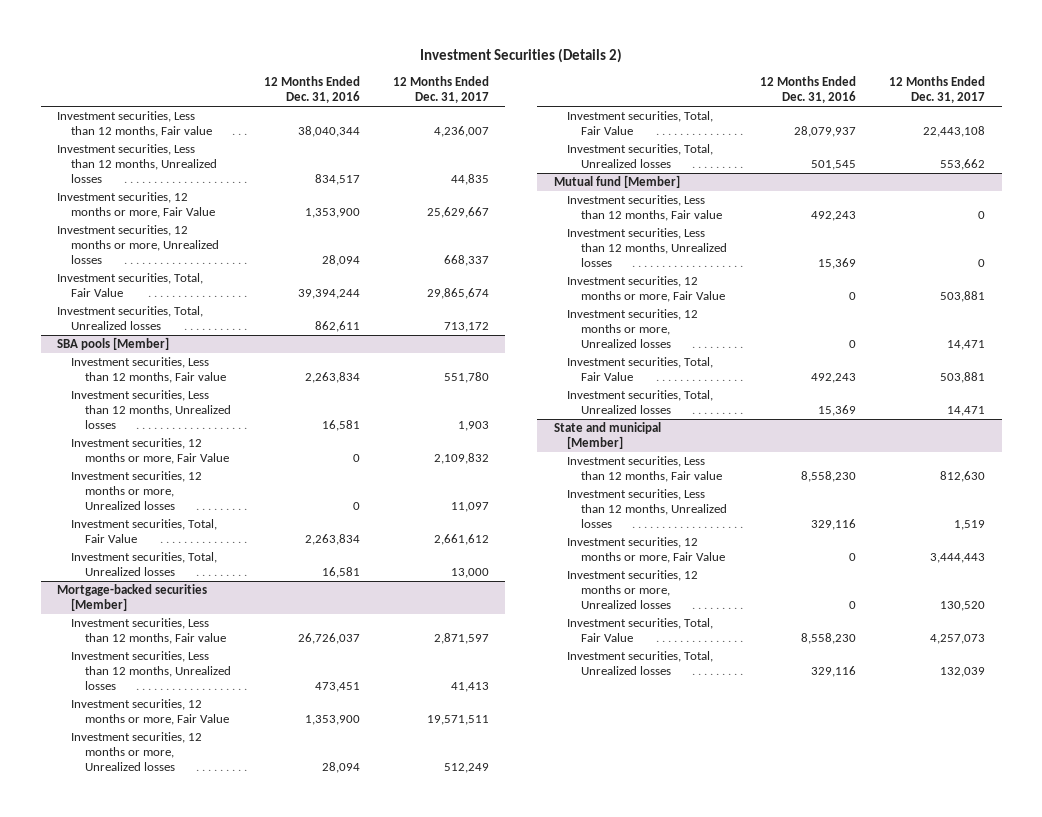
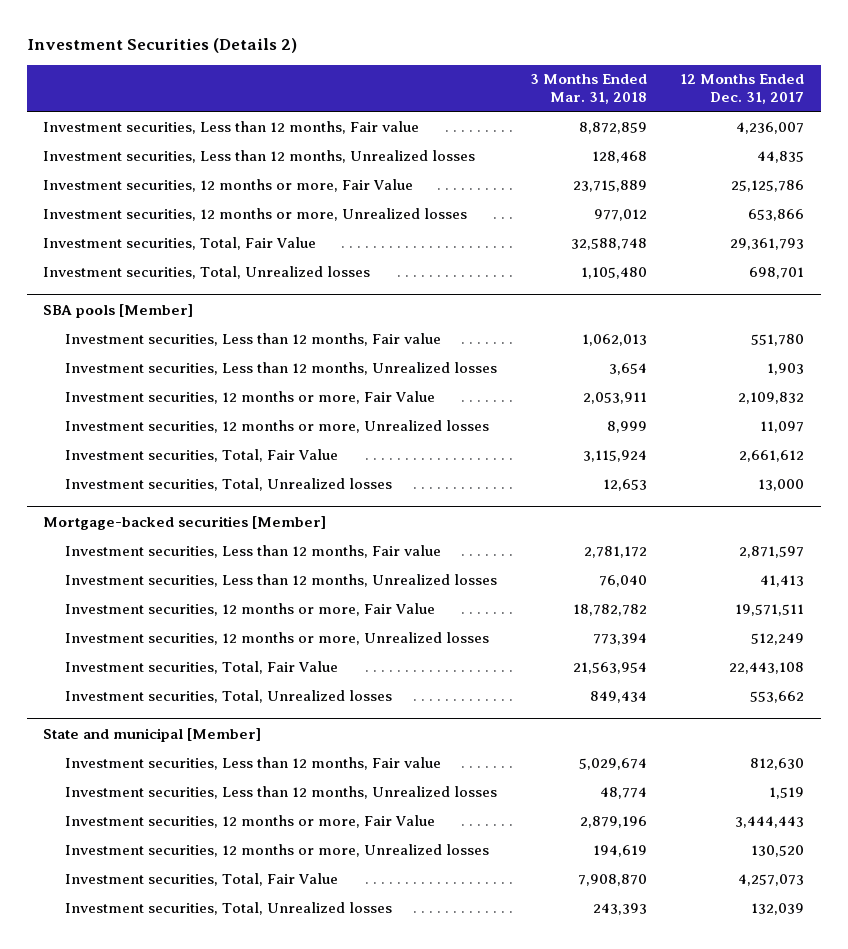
[263,76,360,103] 12 Months Ended Dec. 31, 2016 -> none
none -> [530,74,648,104] 3 Months Ended Mar. 31, 2018
[426,206,489,218] 25,629,667 -> [731,179,805,192] 25,125,786
[443,254,489,266] 668,337 -> [748,208,805,221] 653,866
[426,287,489,299] 29,865,674 -> [730,237,805,250] 29,361,793
[443,321,489,332] 713,172 -> [749,266,805,279] 698,701
[553,175,680,189] Mutual fund [Member] -> none
[567,195,722,221] Investment securities, Less than 12 months, Fair value -> none
[567,228,727,267] Investment securities, Less than 12 months, Unrealized losses -> none
[567,276,725,302] Investment securities, 12 months or more, Fair Value -> none
[567,309,699,348] Investment securities, 12 months or more, Unrealized losses -> none
[567,357,714,381] Investment securities, Total, Fair Value -> none
[567,390,714,414] Investment securities, Total, Unrealized losses -> none

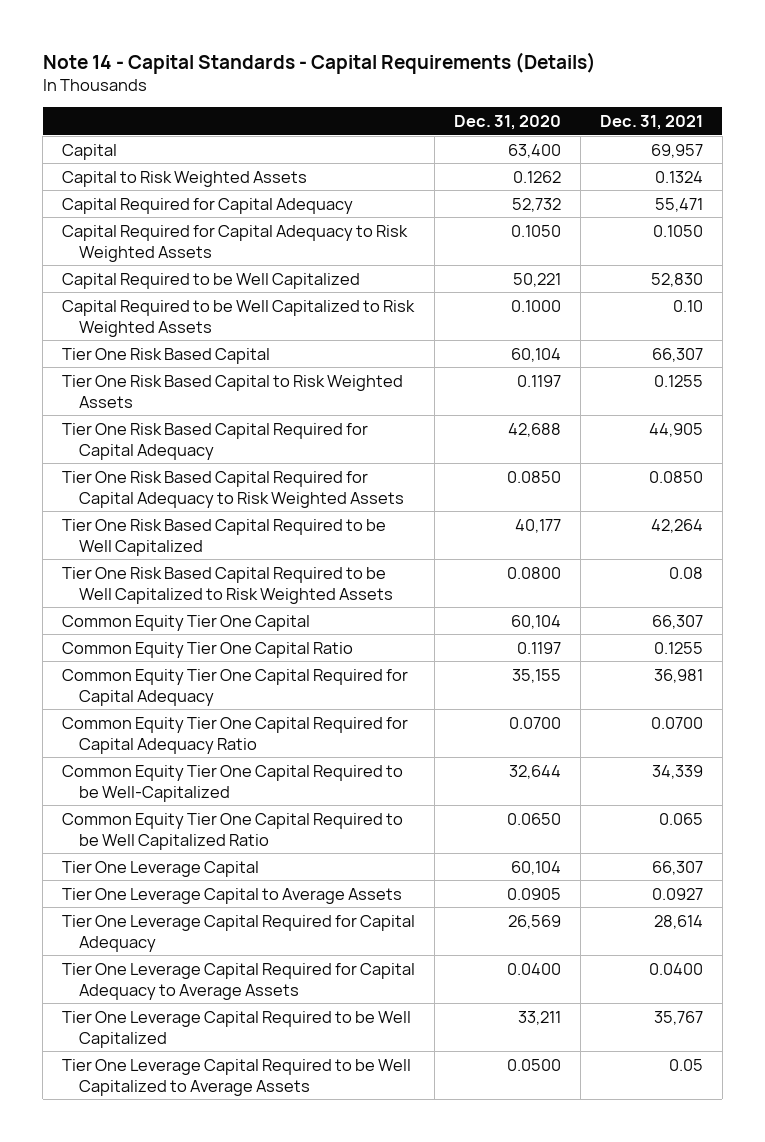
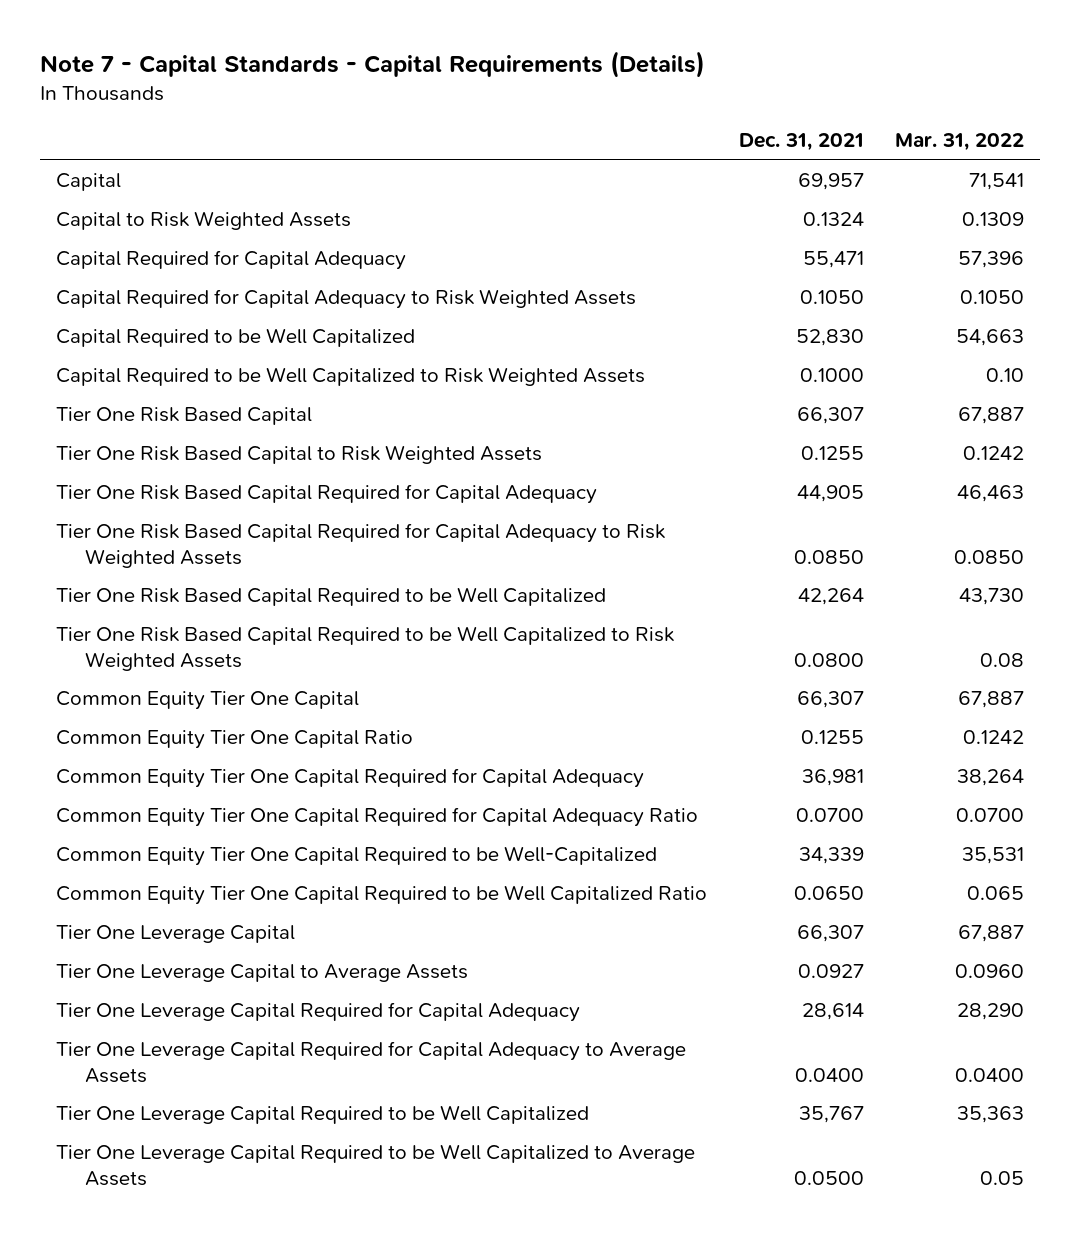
[42,51,596,74] Note 14 - Capital Standards - Capital Requirements (Details) -> [39,51,705,79] Note 7 - Capital Standards - Capital Requirements (Details)
[453,114,561,130] Dec. 31, 2020 -> none
none -> [895,133,1025,152] Mar. 31, 2022
[672,299,703,312] 0.10 -> [799,368,864,383] 0.1000
[668,566,703,579] 0.08 -> [793,652,864,667] 0.0800
[658,812,703,825] 0.065 -> [793,886,864,901] 0.0650
[668,1058,703,1071] 0.05 -> [793,1170,864,1185] 0.0500

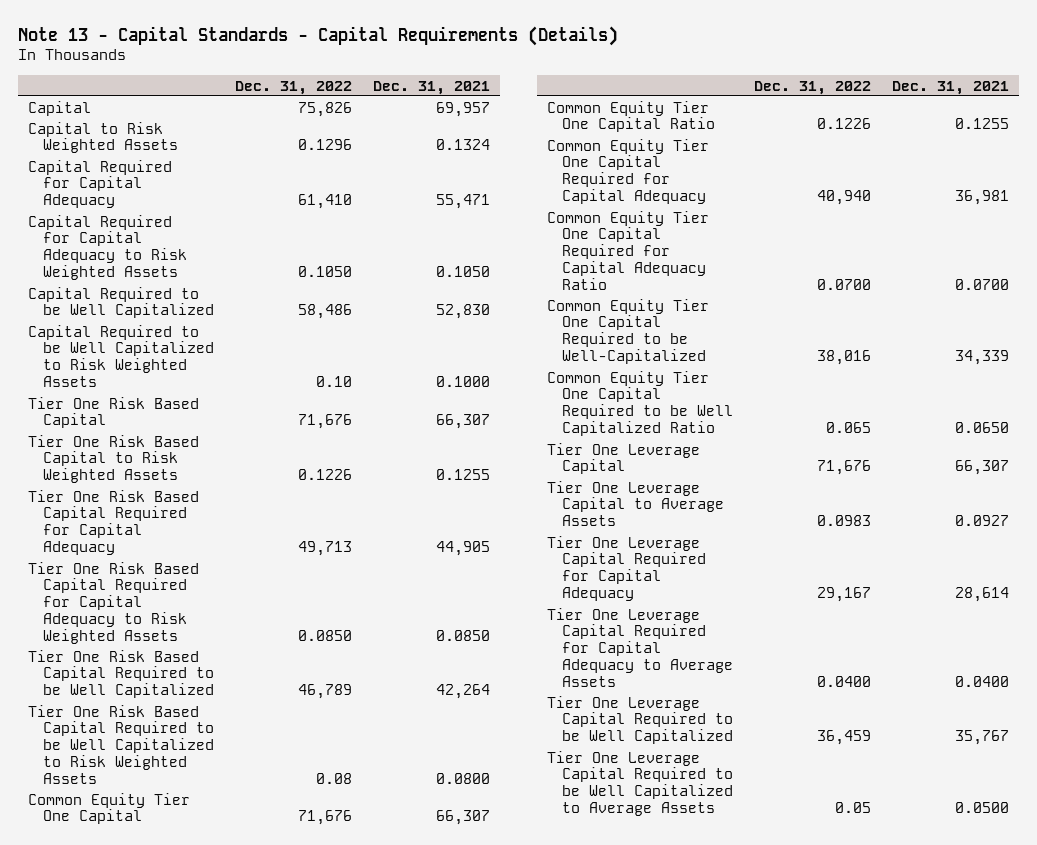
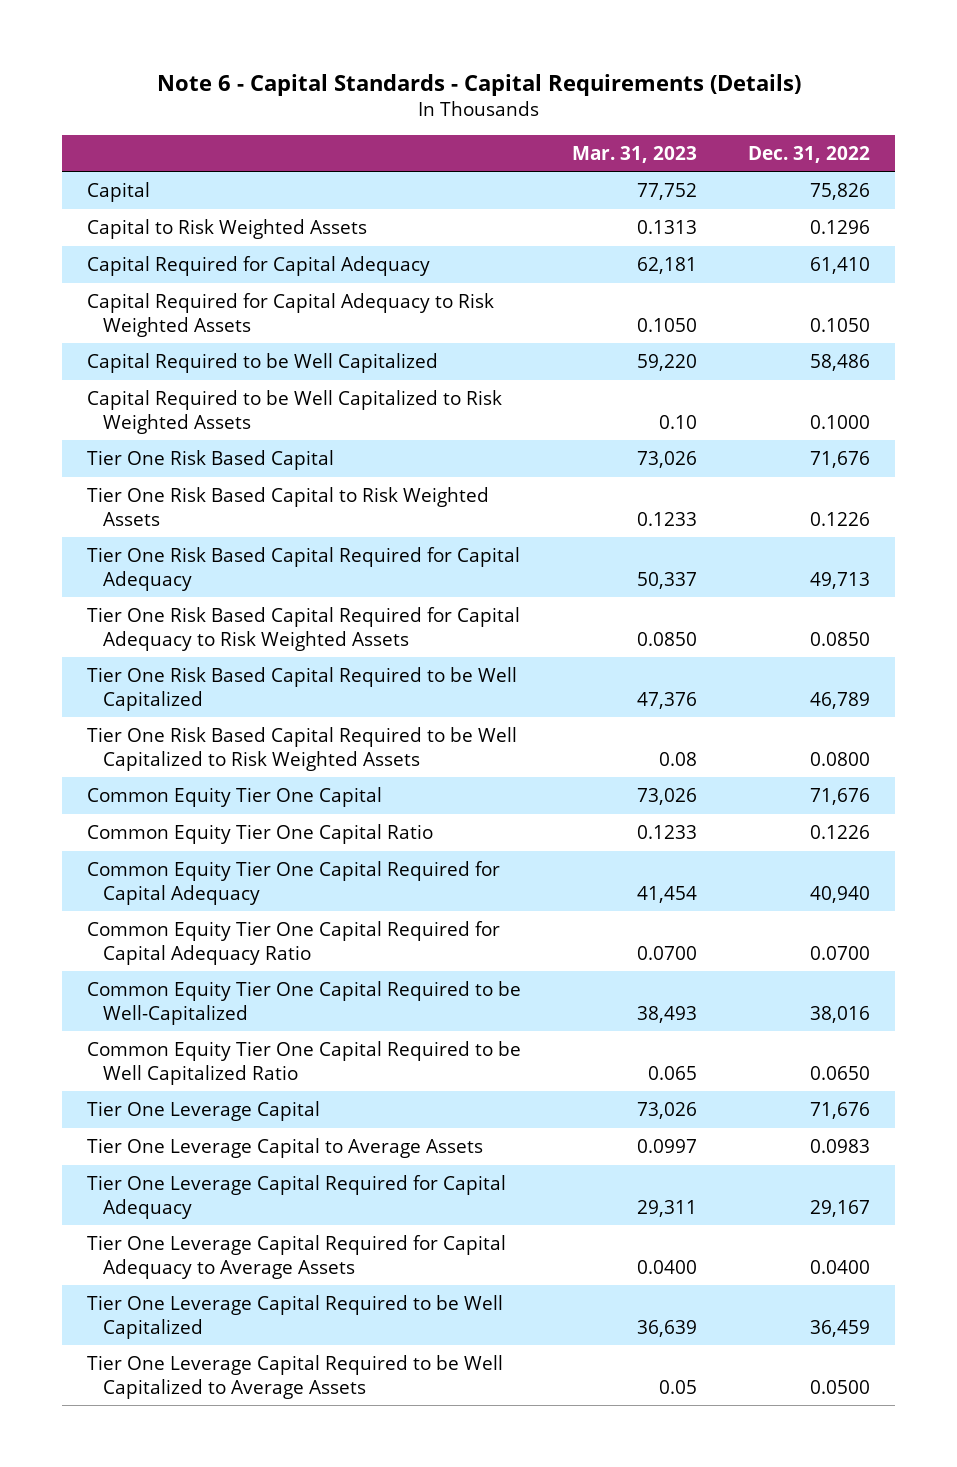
[17,25,618,46] Note 13 - Capital Standards - Capital Requirements (Details) -> [156,73,801,96] Note 6 - Capital Standards - Capital Requirements (Details)
[372,80,490,95] Dec. 31, 2021 -> none
none -> [572,145,698,163] Mar. 31, 2023
[315,376,352,388] 0.10 -> [809,414,870,429] 0.1000
[315,773,352,785] 0.08 -> [809,751,870,766] 0.0800
[825,422,871,434] 0.065 -> [809,1065,870,1080] 0.0650
[834,802,871,814] 0.05 -> [809,1379,870,1394] 0.0500

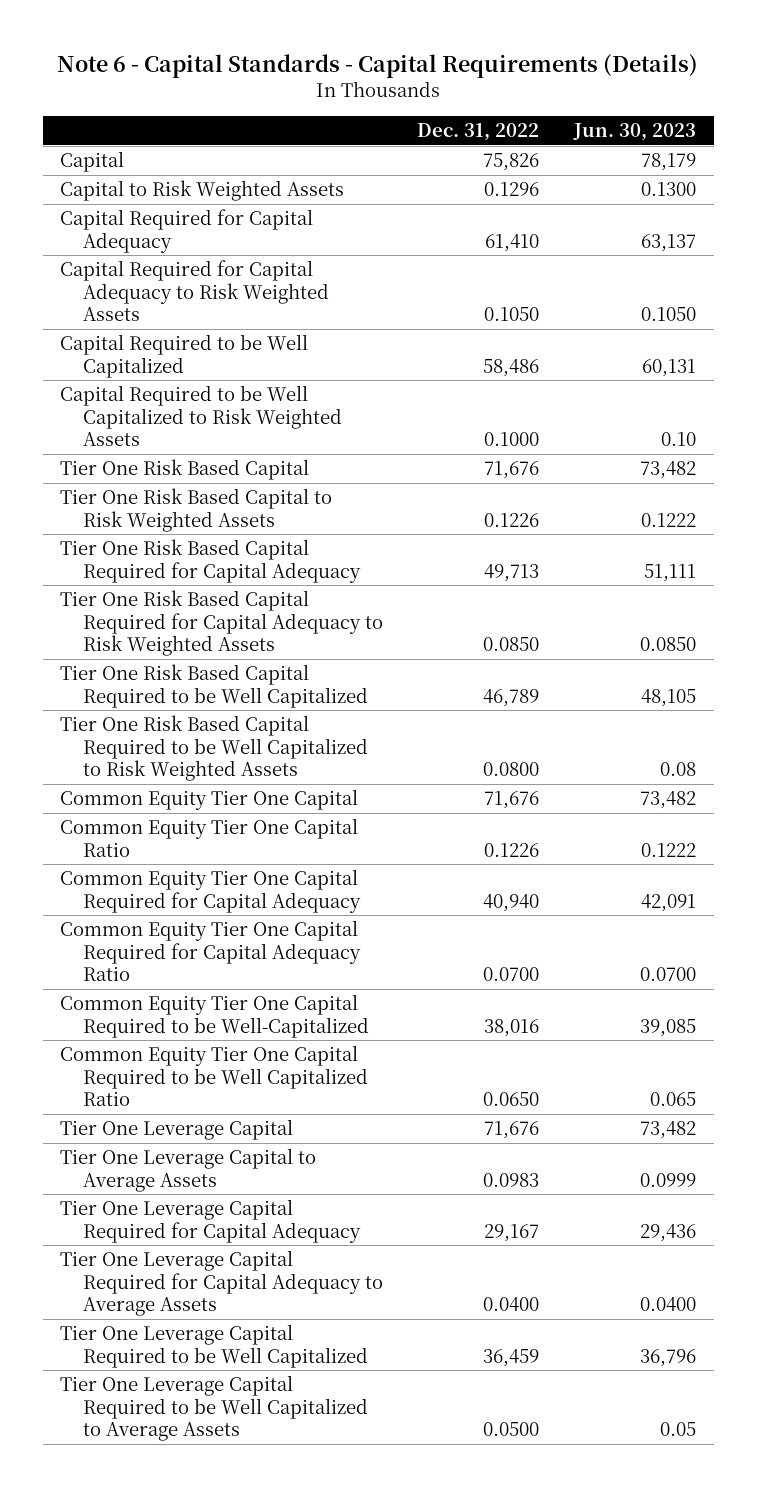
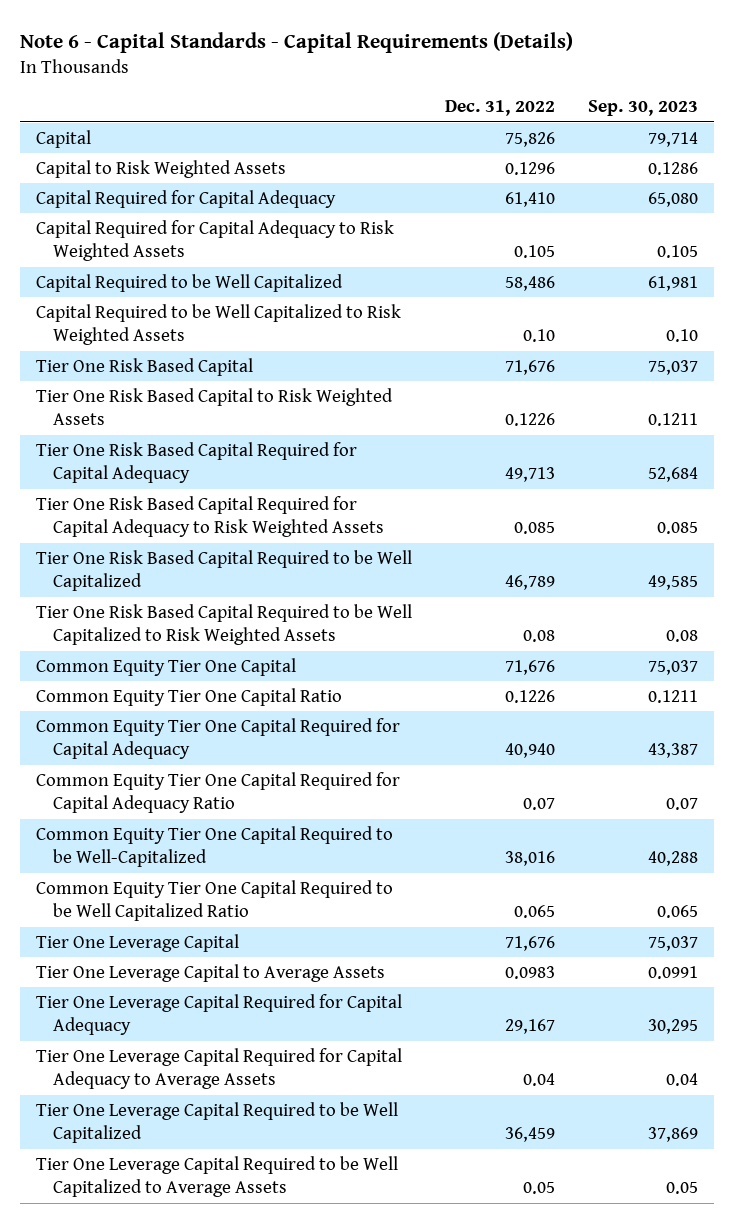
[573,123,697,142] Jun. 30, 2023 -> none
none -> [587,100,698,117] Sep. 30, 2023
[484,307,540,322] 0.1050 -> [513,245,555,259] 0.105
[484,432,540,447] 0.1000 -> [522,329,555,343] 0.10
[483,637,540,652] 0.0850 -> [513,522,555,535] 0.085
[483,762,540,777] 0.0800 -> [522,630,555,643] 0.08
[483,967,540,982] 0.0700 -> [522,798,555,811] 0.07
[483,1092,540,1107] 0.0650 -> [513,905,555,919] 0.065
[483,1297,540,1312] 0.0400 -> [522,1073,555,1087] 0.04
[483,1422,540,1437] 0.0500 -> [522,1182,555,1195] 0.05

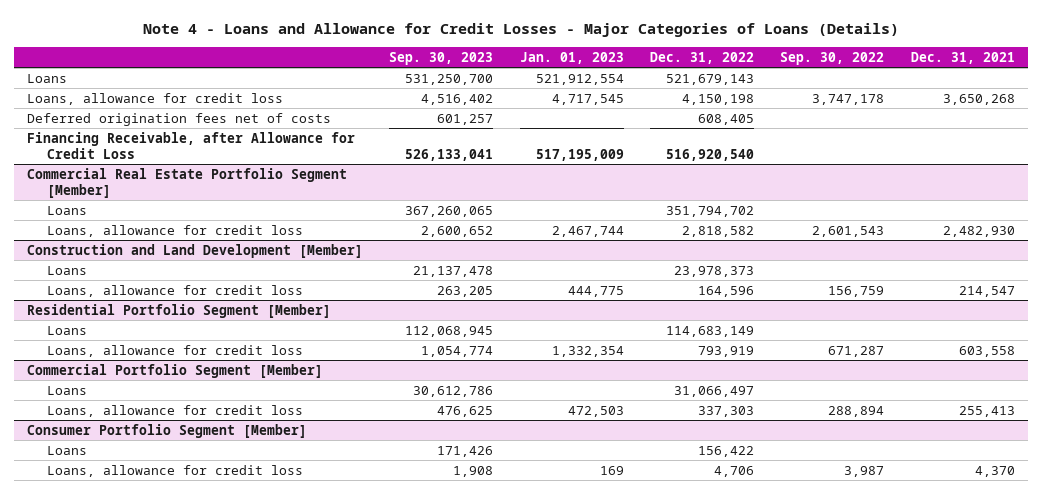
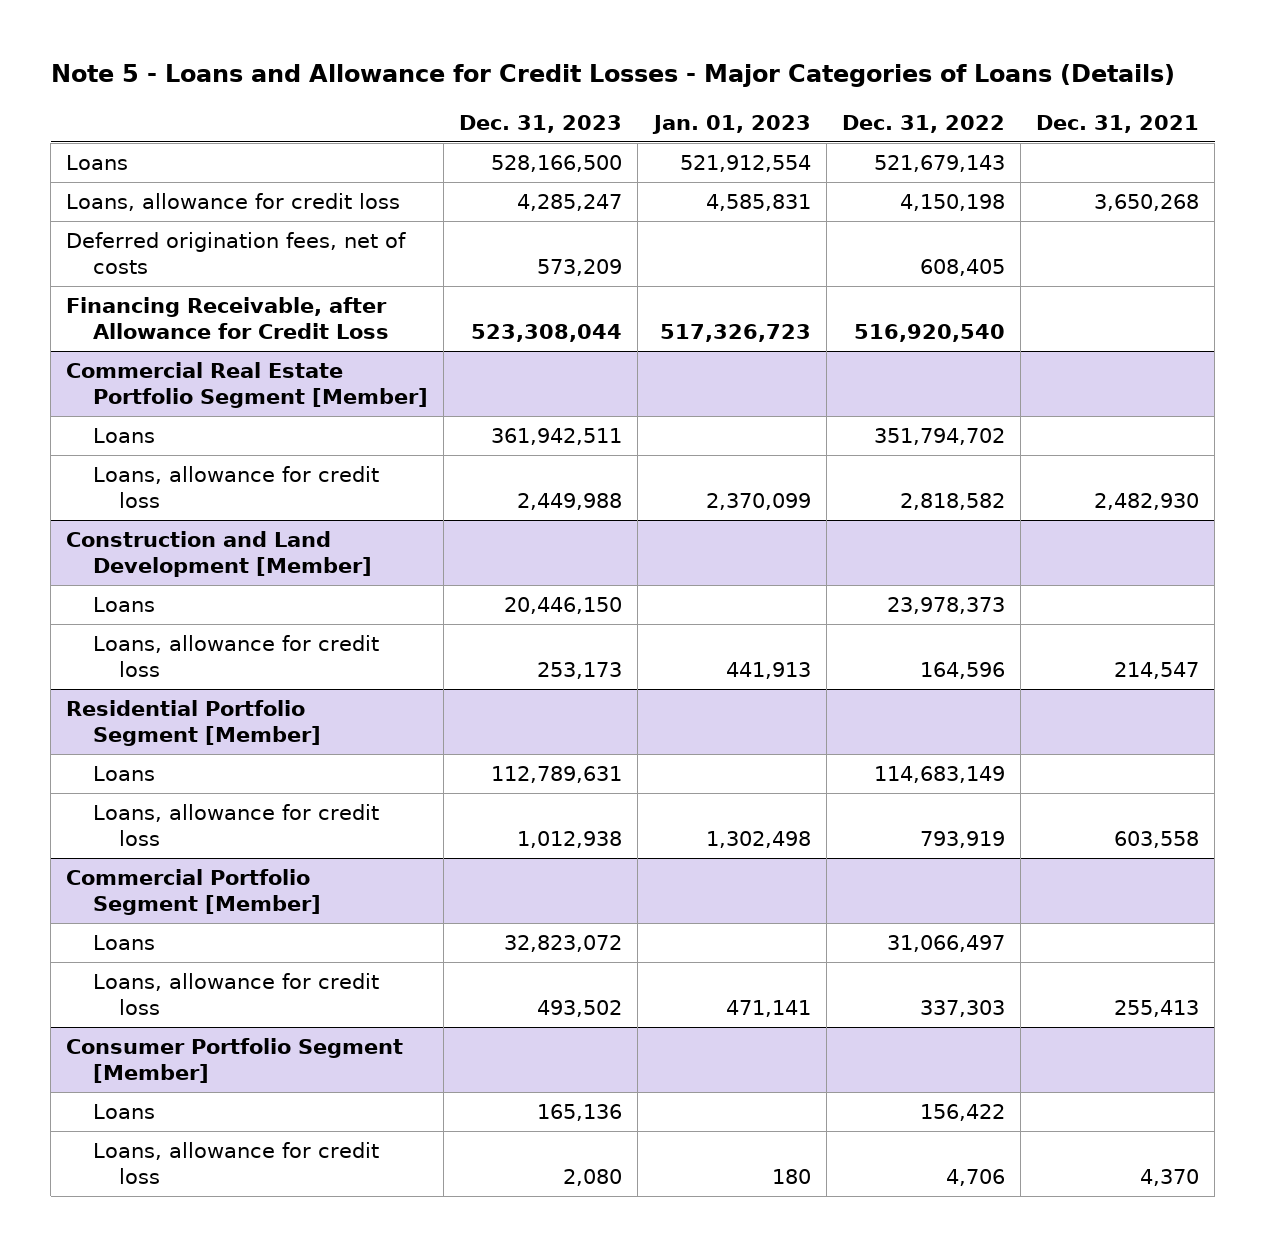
[142,23,899,38] Note 4 - Loans and Allowance for Credit Losses - Major Categories of Loans (Details) -> [50,64,1175,88] Note 5 - Loans and Allowance for Credit Losses - Major Categories of Loans (Details)
[389,52,494,66] Sep. 30, 2023 -> none
[780,52,885,66] Sep. 30, 2022 -> none
none -> [459,114,623,133] Dec. 31, 2023
[551,93,624,105] 4,717,545 -> [705,194,811,212] 4,585,831
[27,112,332,126] Deferred origination fees net of costs -> [66,232,407,274] Deferred origination fees, net of costs
[535,148,624,161] 517,195,009 -> [659,323,811,342] 517,326,723
[551,225,624,237] 2,467,744 -> [705,492,811,510] 2,370,099
[567,285,624,297] 444,775 -> [725,661,811,679] 441,913
[551,345,624,357] 1,332,354 -> [705,830,811,848] 1,302,498
[567,405,624,417] 472,503 -> [725,999,811,1017] 471,141
[599,465,624,475] 169 -> [771,1168,811,1184] 180

